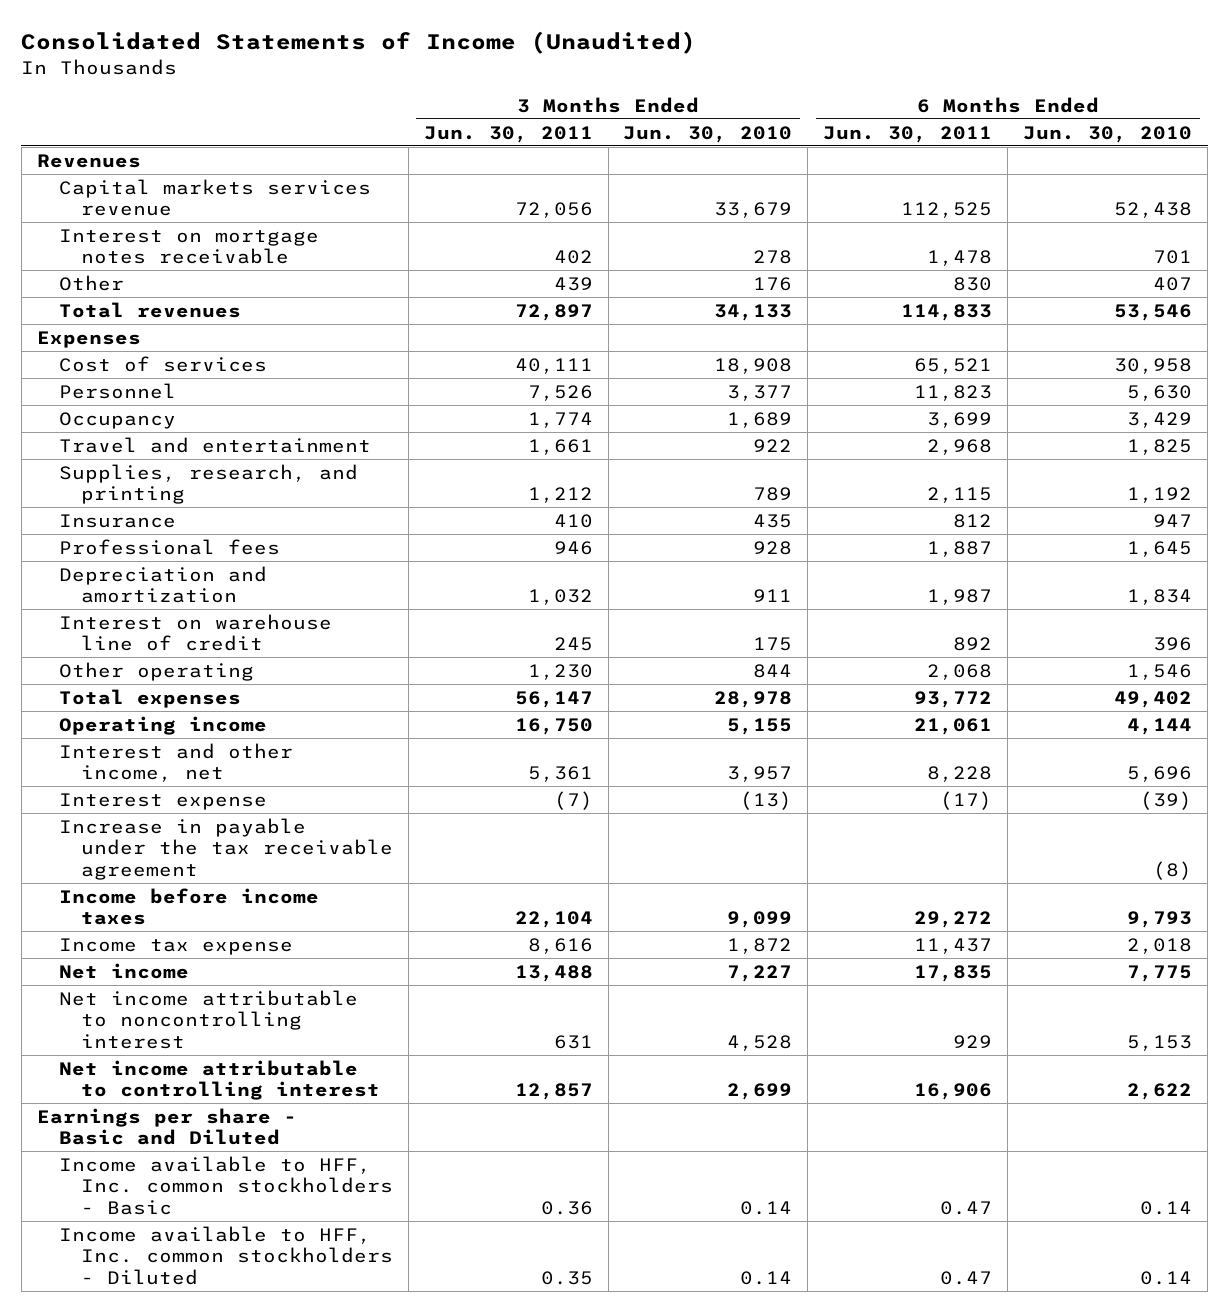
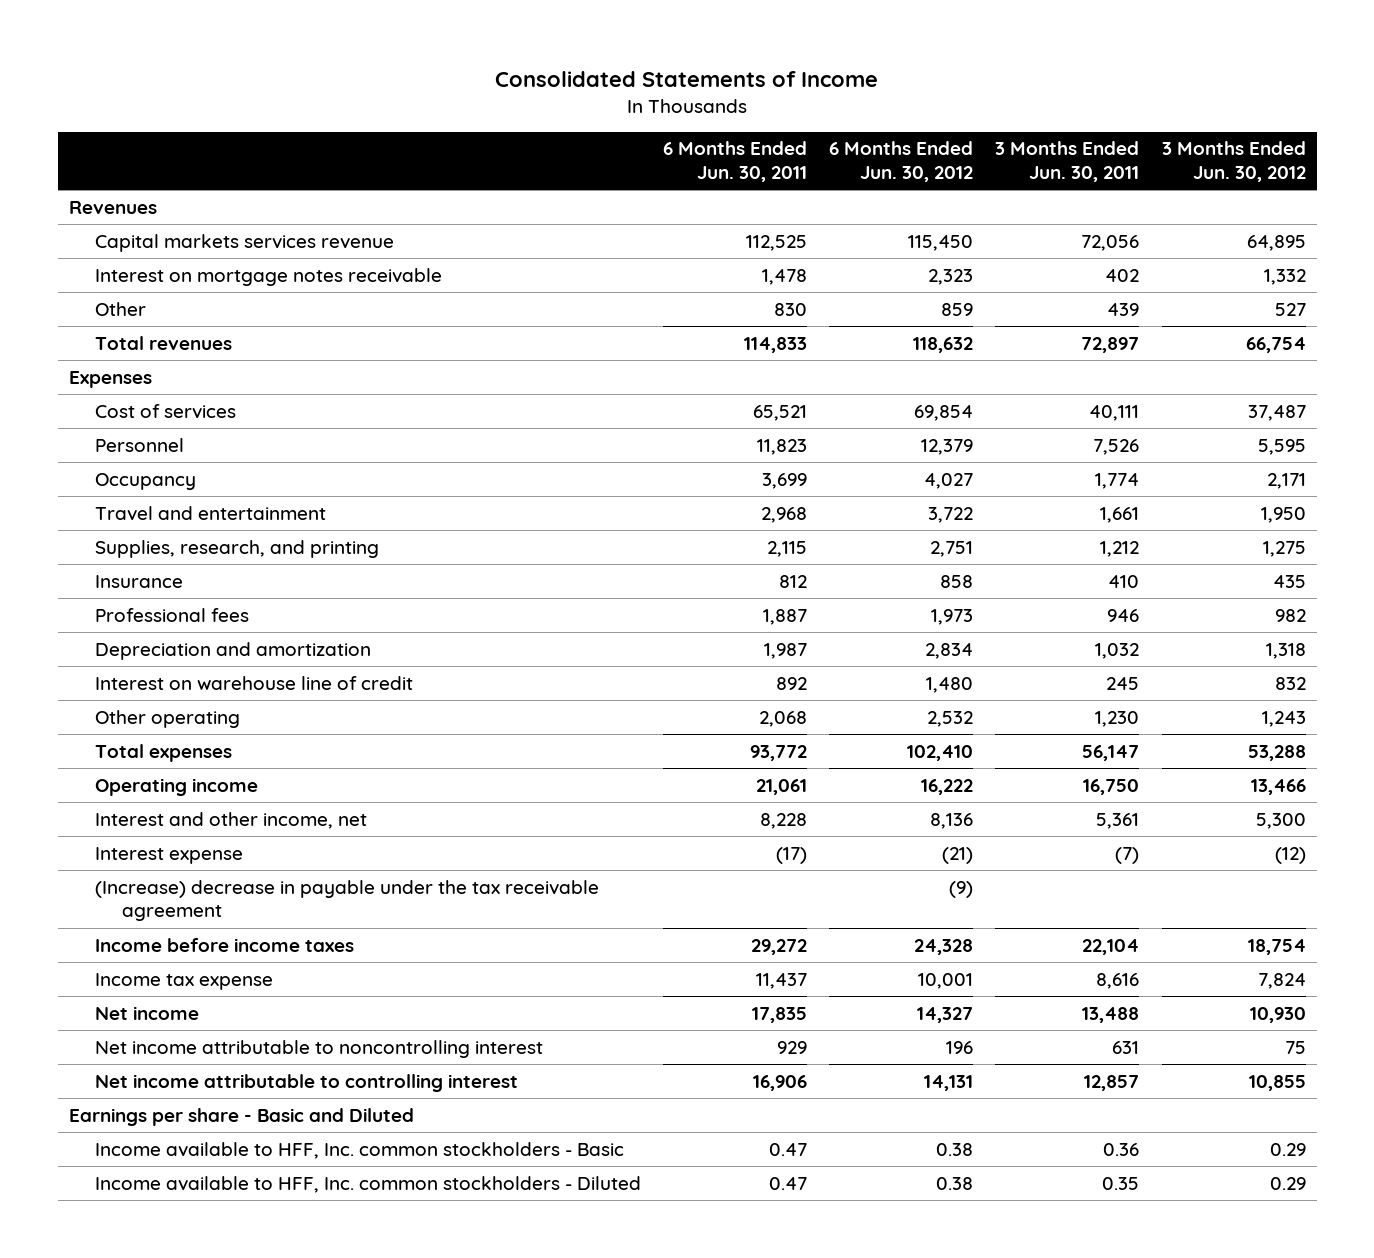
[21,31,697,55] Consolidated Statements of Income (Unaudited) -> [495,70,879,87] Consolidated Statements of Income
[623,125,793,143] Jun. 30, 2010 -> none
[1023,125,1193,143] Jun. 30, 2010 -> none
none -> [829,141,974,182] 6 Months Ended Jun. 30, 2012
none -> [1161,141,1306,182] 3 Months Ended Jun. 30, 2012
[58,817,393,880] Increase in payable under the tax receivable agreement -> [95,879,600,922] (Increase) decrease in payable under the tax receivable agreement

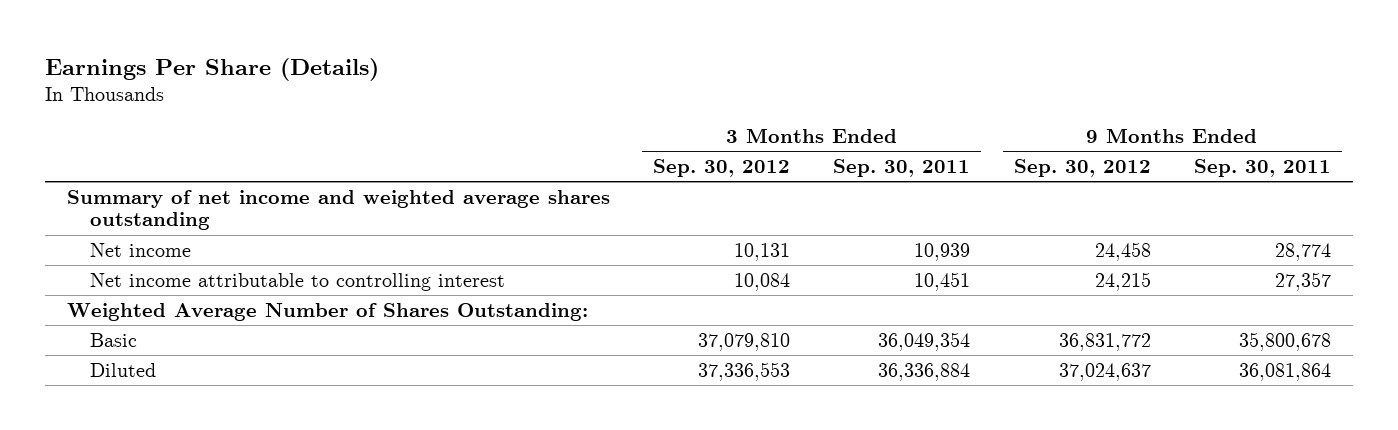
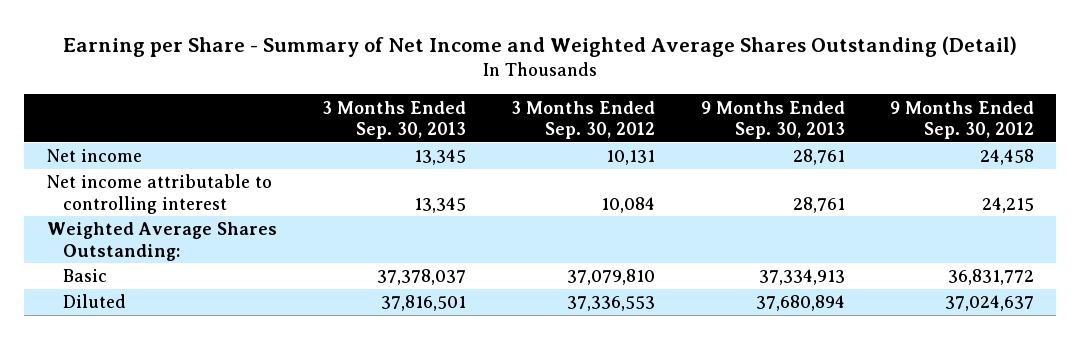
[45,58,380,82] Earnings Per Share (Details) -> [63,36,1018,58] Earning per Share - Summary of Net Income and Weighted Average Shares Outstanding (Detail)
[833,158,971,177] Sep. 30, 2011 -> none
[1193,158,1331,177] Sep. 30, 2011 -> none
none -> [322,100,467,139] 3 Months Ended Sep. 30, 2013
none -> [700,100,845,139] 9 Months Ended Sep. 30, 2013
[66,189,610,231] Summary of net income and weighted average shares outstanding -> none
[66,302,588,321] Weighted Average Number of Shares Outstanding: -> [47,222,278,261] Weighted Average Shares Outstanding:

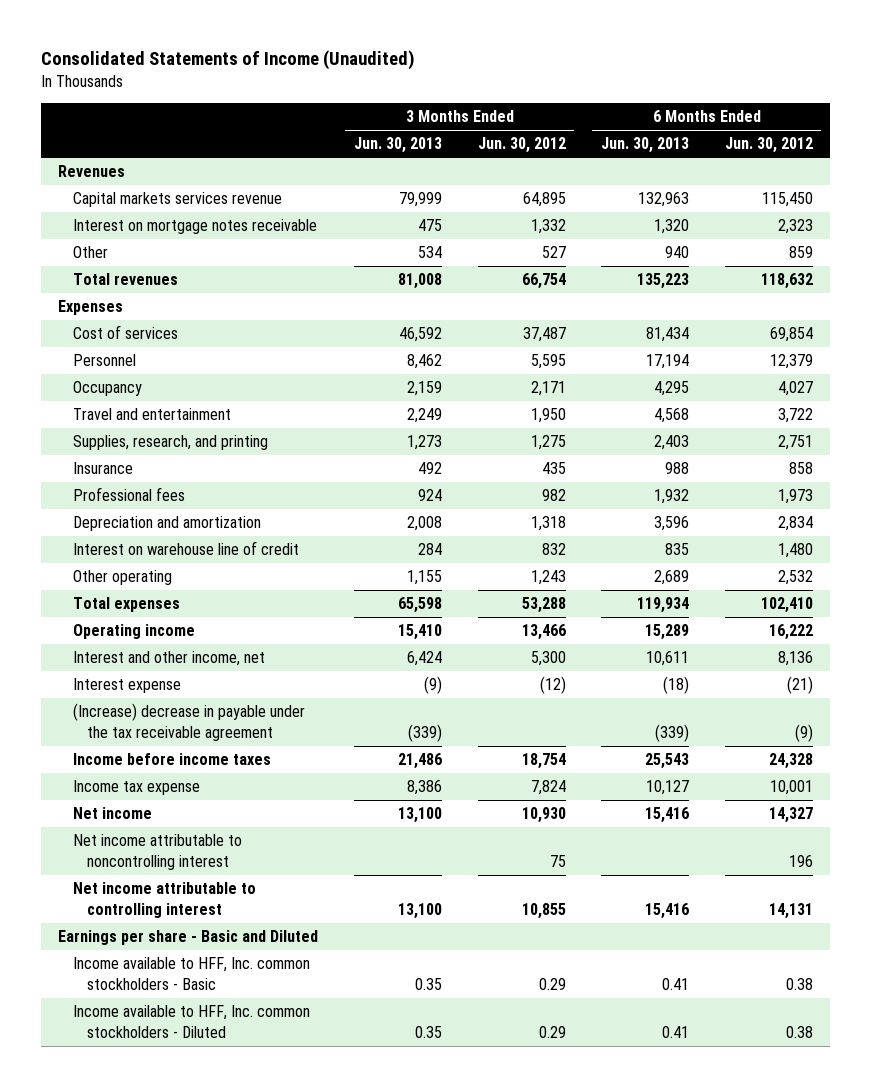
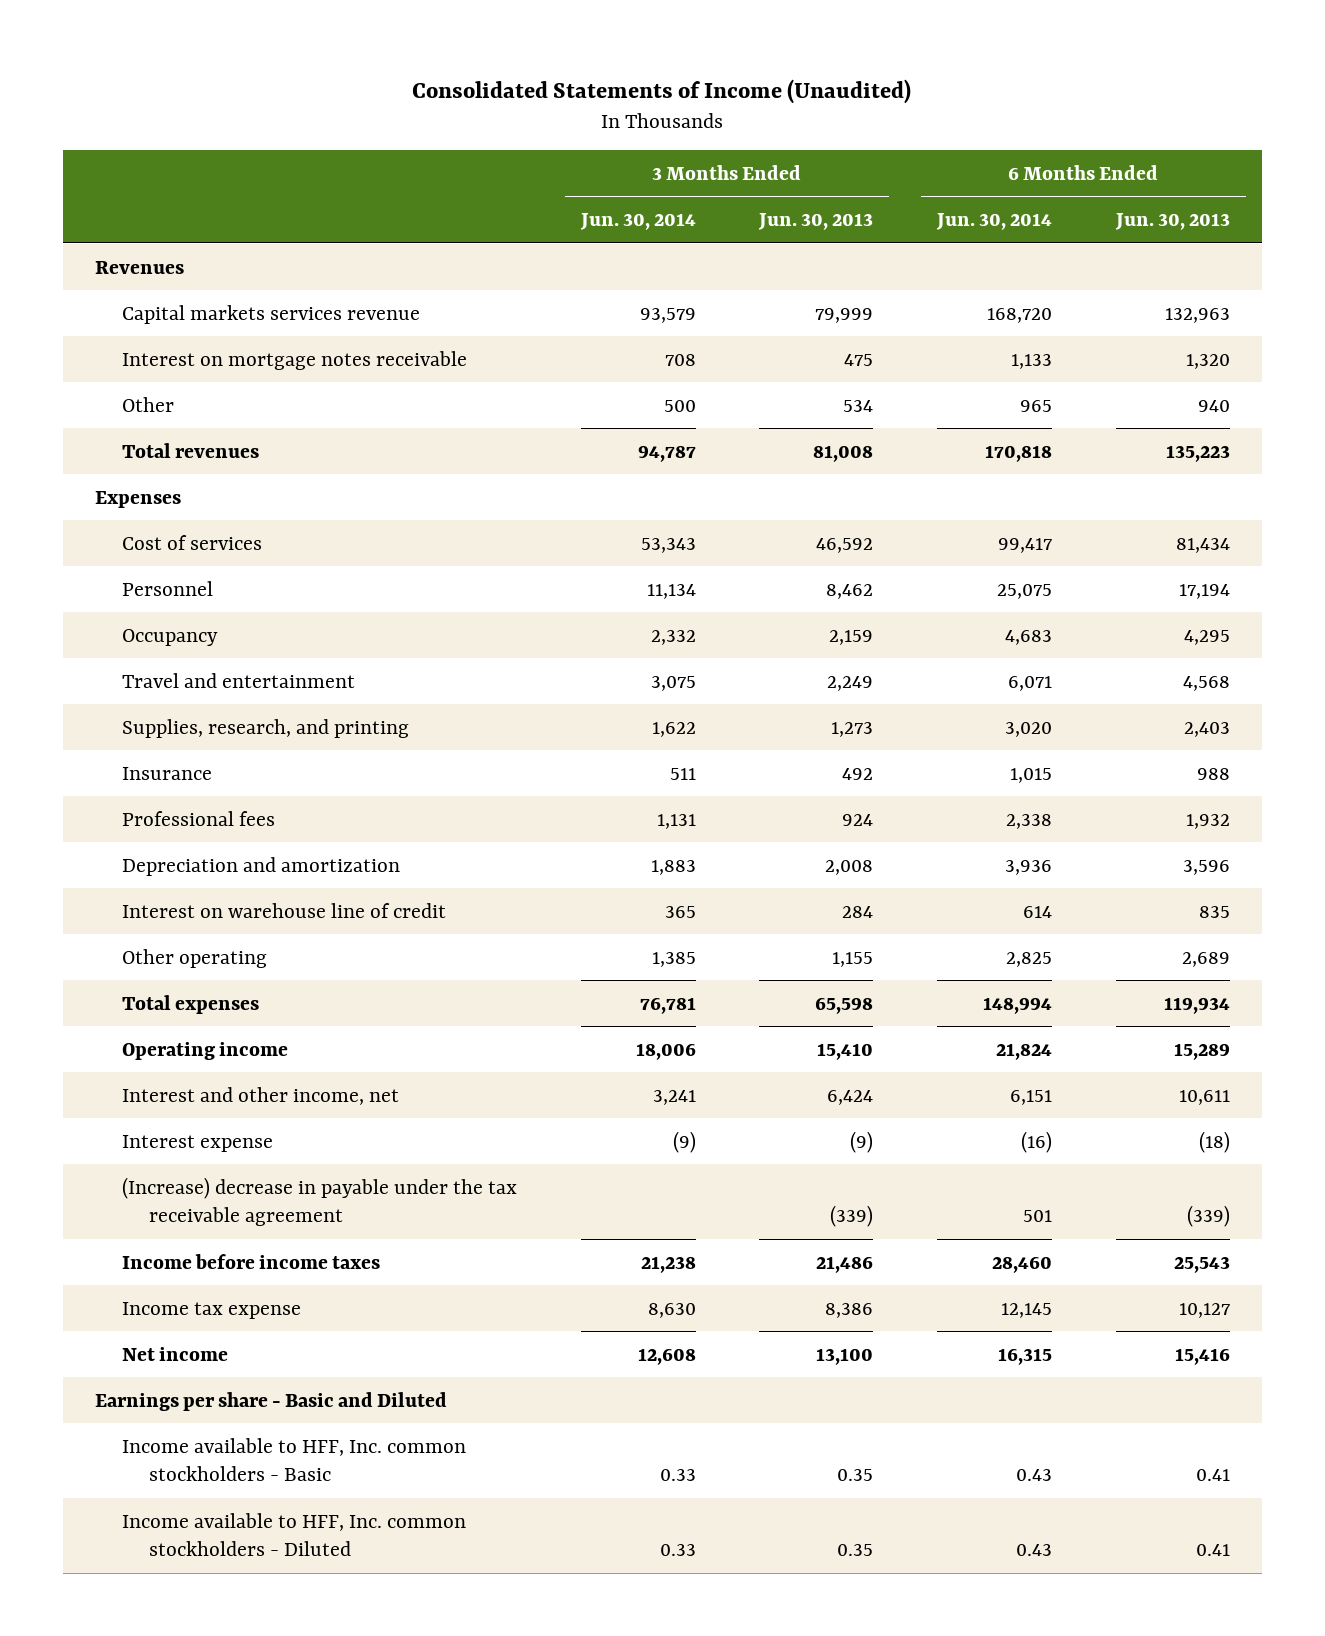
[477,137,566,154] Jun. 30, 2012 -> none
[724,137,813,154] Jun. 30, 2012 -> none
none -> [579,213,696,231] Jun. 30, 2014
none -> [936,213,1053,231] Jun. 30, 2014
[72,834,242,870] Net income attributable to noncontrolling interest -> none
[72,882,256,918] Net income attributable to controlling interest -> none

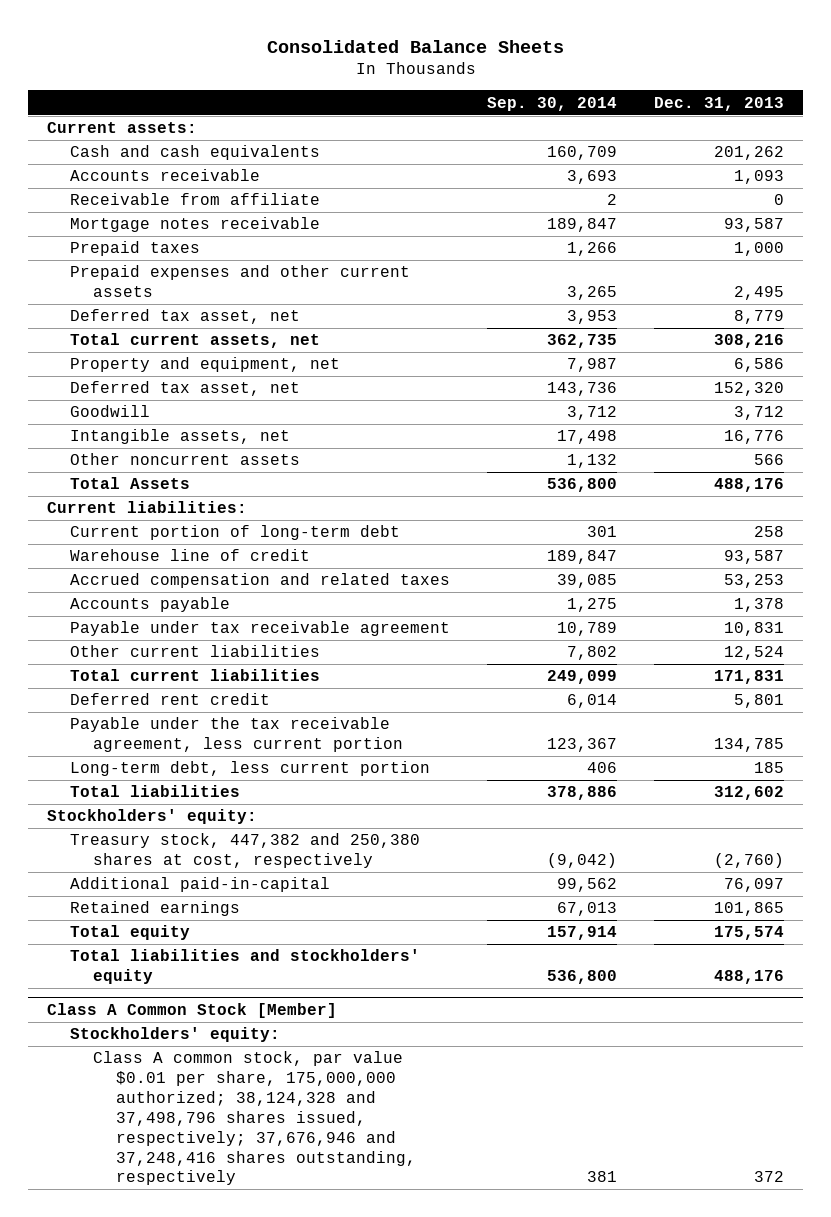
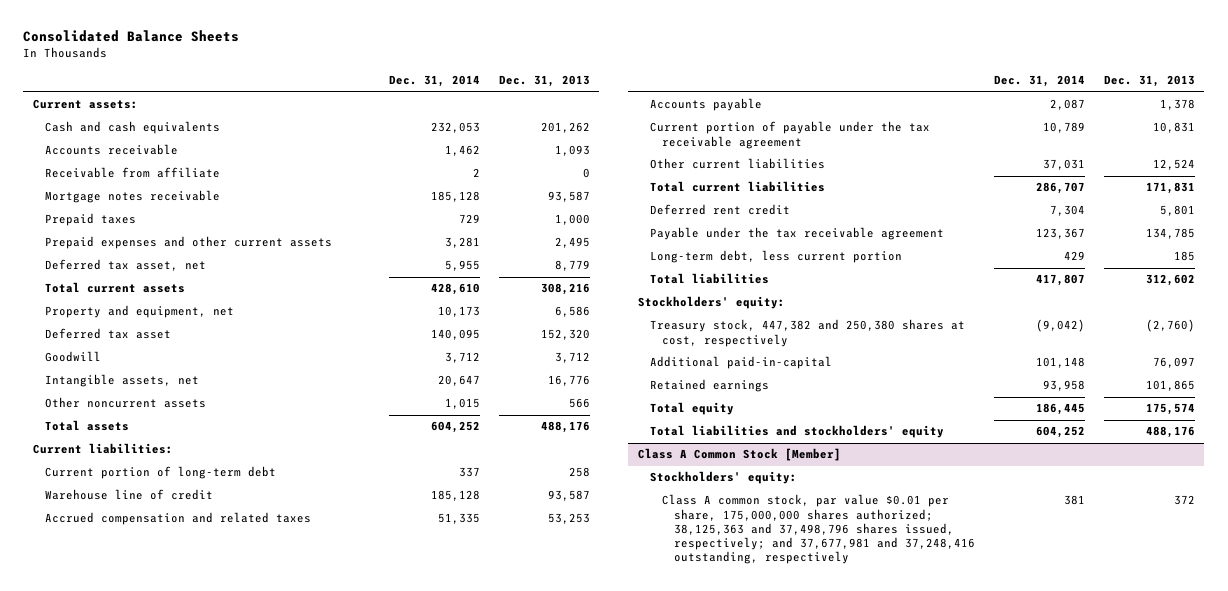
[487,96,618,111] Sep. 30, 2014 -> none
none -> [389,75,481,88] Dec. 31, 2014
[69,333,320,349] Total current assets, net -> [44,282,185,294] Total current assets
[69,381,300,397] Deferred tax asset, net -> [44,328,171,340] Deferred tax asset
[69,477,190,490] Total Assets -> [44,420,129,432] Total assets
[69,621,450,637] Payable under tax receivable agreement -> [650,121,931,149] Current portion of payable under the tax receivable agreement
[69,717,404,753] Payable under the tax receivable agreement, less current portion -> [650,227,945,241] Payable under the tax receivable agreement
[93,1051,417,1186] Class A common stock, par value $0.01 per share, 175,000,000 authorized; 38,124,328 and 37,498,796 shares issued, respectively; 37,676,946 and 37,248,416 shares outstanding, respectively -> [662,494,976,565] Class A common stock, par value $0.01 per share, 175,000,000 shares authorized; 38,125,363 and 37,498,796 shares issued, respectively; and 37,677,981 and 37,248,416 outstanding, respectively

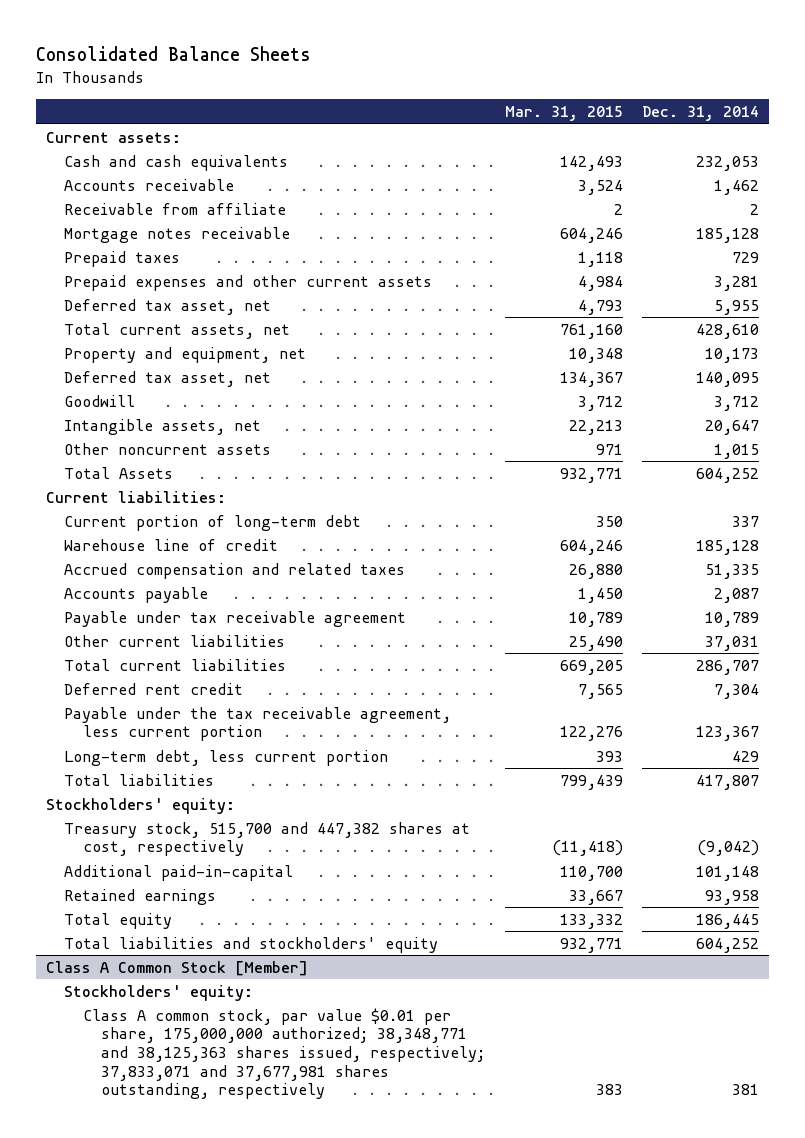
[498,75,590,88] Dec. 31, 2013 -> none
none -> [504,106,623,122] Mar. 31, 2015
[44,282,185,294] Total current assets -> [64,322,291,339] Total current assets, net
[44,328,171,340] Deferred tax asset -> [64,370,272,387] Deferred tax asset, net
[44,420,129,432] Total assets -> [64,466,174,479] Total Assets
[650,121,931,149] Current portion of payable under the tax receivable agreement -> [64,610,407,627] Payable under tax receivable agreement
[650,227,945,241] Payable under the tax receivable agreement -> [64,706,452,742] Payable under the tax receivable agreement, less current portion
[650,319,966,347] Treasury stock, 447,382 and 250,380 shares at cost, respectively -> [64,821,471,857] Treasury stock, 515,700 and 447,382 shares at cost, respectively
[662,494,976,565] Class A common stock, par value $0.01 per share, 175,000,000 shares authorized; 38,125,363 and 37,498,796 shares issued, respectively; and 37,677,981 and 37,248,416 outstanding, respectively -> [82,1007,486,1100] Class A common stock, par value $0.01 per share, 175,000,000 authorized; 38,348,771 and 38,125,363 shares issued, respectively; 37,833,071 and 37,677,981 shares outstanding, respectively

